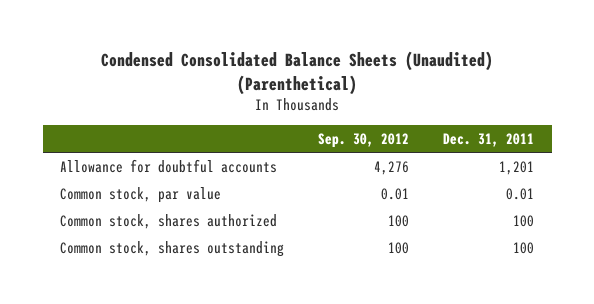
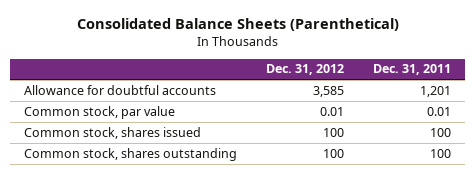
[101,51,494,95] Condensed Consolidated Balance Sheets (Unaudited) (Parenthetical) -> [76,18,399,32] Consolidated Balance Sheets (Parenthetical)
[318,132,410,148] Sep. 30, 2012 -> none
none -> [266,64,345,76] Dec. 31, 2012
[59,213,277,229] Common stock, shares authorized -> [24,126,202,139] Common stock, shares issued

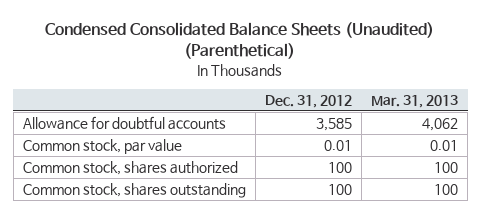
[76,18,399,32] Consolidated Balance Sheets (Parenthetical) -> [45,21,435,60] Condensed Consolidated Balance Sheets (Unaudited) (Parenthetical)
[372,64,451,76] Dec. 31, 2011 -> none
none -> [371,94,459,108] Mar. 31, 2013
[24,126,202,139] Common stock, shares issued -> [22,160,238,175] Common stock, shares authorized

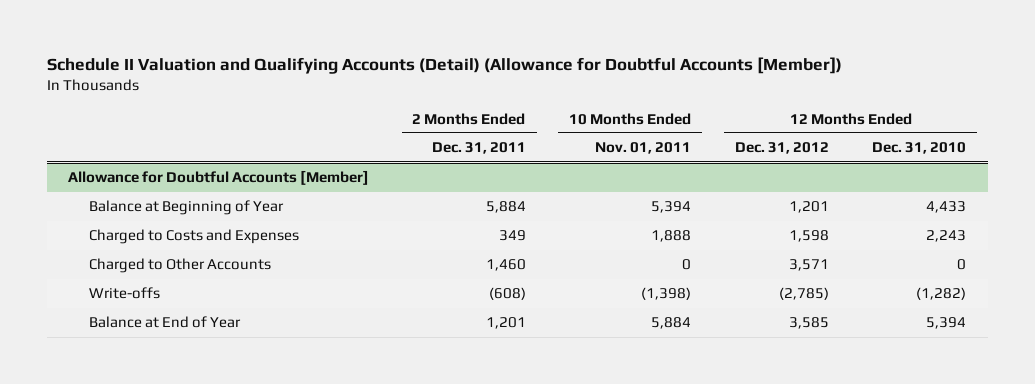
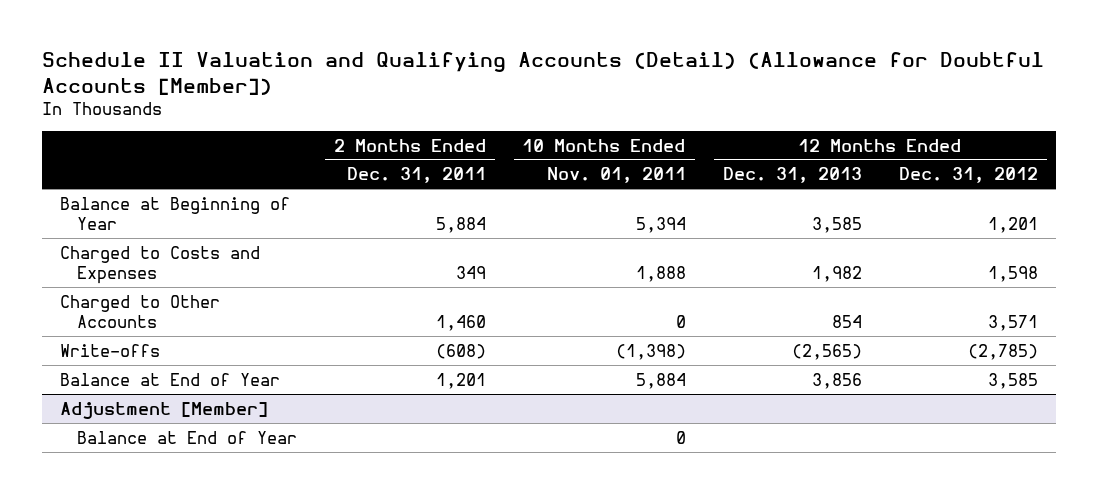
[872,142,967,155] Dec. 31, 2010 -> none
none -> [722,167,862,184] Dec. 31, 2013
[68,170,370,186] Allowance for Doubtful Accounts [Member] -> none
none -> [60,401,269,419] Adjustment [Member]
none -> [76,430,297,444] Balance at End of Year

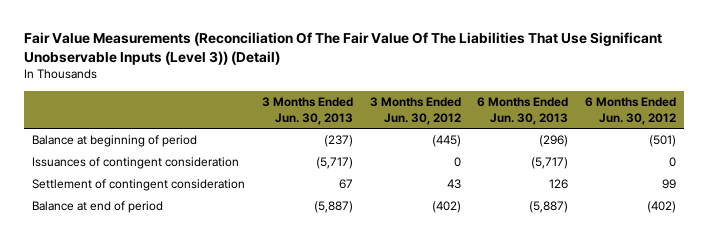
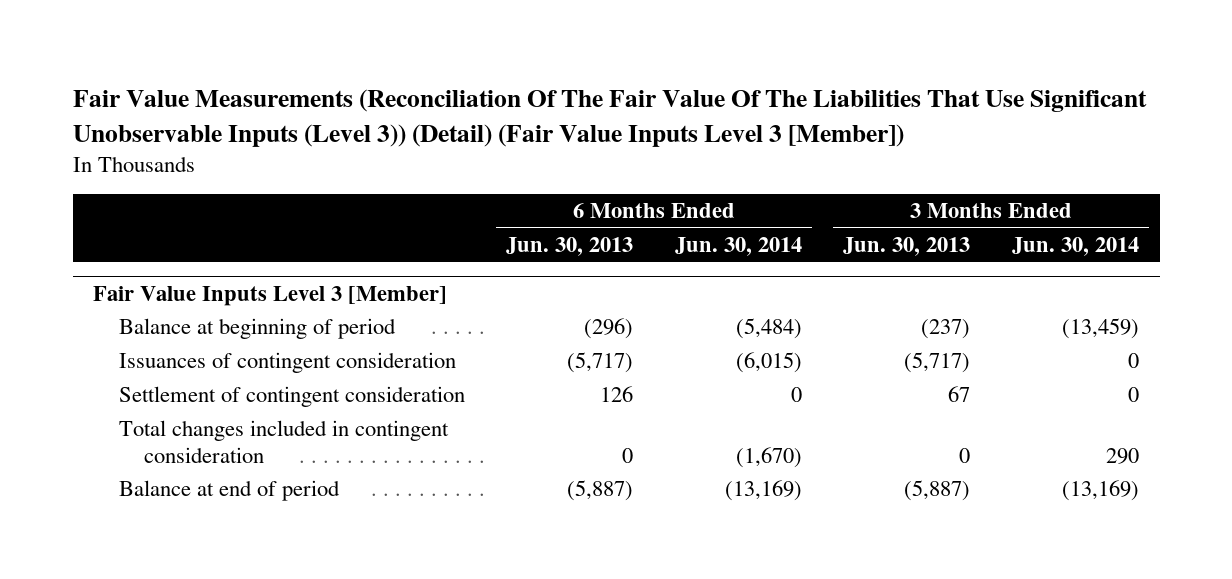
[23,31,662,65] Fair Value Measurements (Reconciliation Of The Fair Value Of The Liabilities That Use Significant Unobservable Inputs (Level 3)) (Detail) -> [72,89,1147,147] Fair Value Measurements (Reconciliation Of The Fair Value Of The Liabilities That Use Significant Unobservable Inputs (Level 3)) (Detail) (Fair Value Inputs Level 3 [Member])
[369,97,461,125] 3 Months Ended Jun. 30, 2012 -> none
[585,97,677,125] 6 Months Ended Jun. 30, 2012 -> none
none -> [674,237,802,257] Jun. 30, 2014
none -> [1011,237,1139,257] Jun. 30, 2014
none -> [93,285,448,306] Fair Value Inputs Level 3 [Member]
none -> [118,420,449,463] Total changes included in contingent consideration

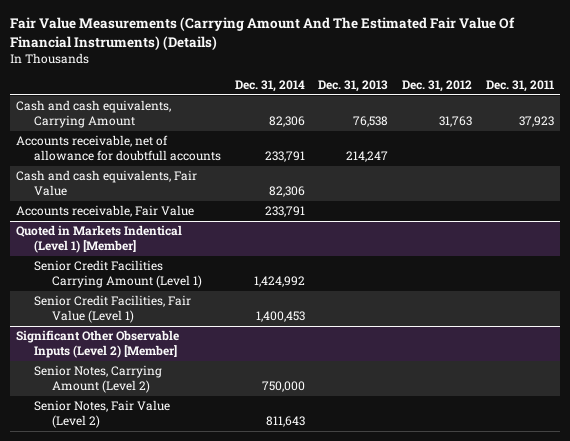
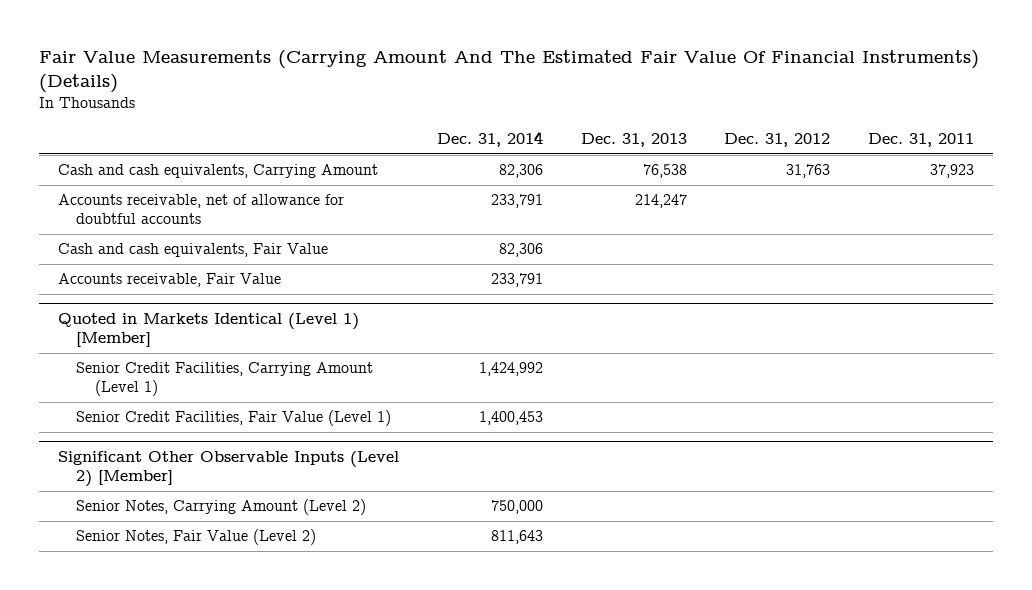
[16,135,222,161] Accounts receivable, net of allowance for doubtfull accounts -> [58,194,345,225] Accounts receivable, net of allowance for doubtful accounts
[16,225,183,253] Quoted in Markets Indentical (Level 1) [Member] -> [58,312,360,347] Quoted in Markets Identical (Level 1) [Member]
[34,260,203,288] Senior Credit Facilities Carrying Amount (Level 1) -> [76,362,374,397] Senior Credit Facilities, Carrying Amount (Level 1)

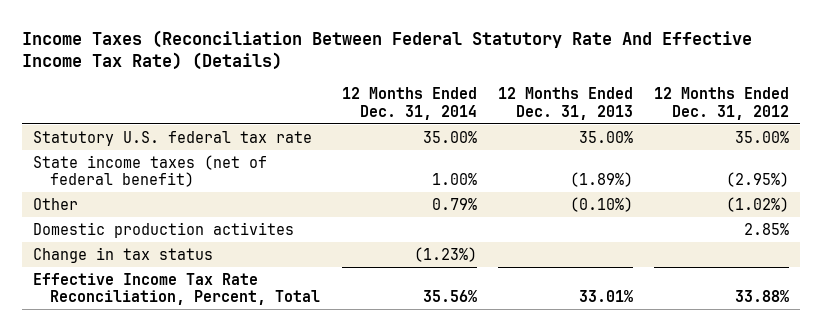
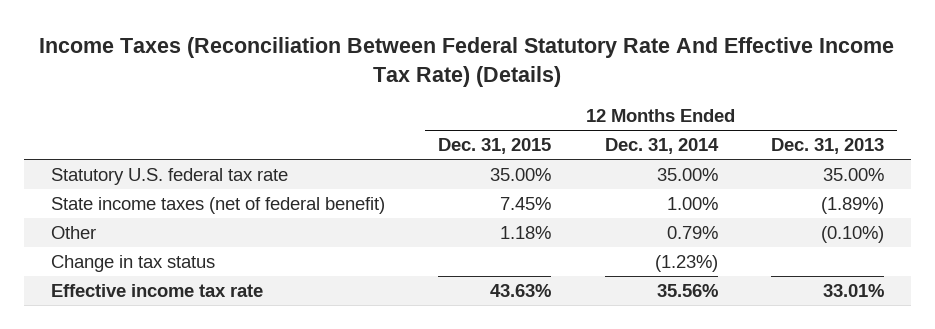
[654,86,790,120] 12 Months Ended Dec. 31, 2012 -> none
none -> [438,138,552,155] Dec. 31, 2015
[32,221,294,238] Domestic production activites -> none
[32,272,321,306] Effective Income Tax Rate Reconciliation, Percent, Total -> [51,284,264,298] Effective income tax rate

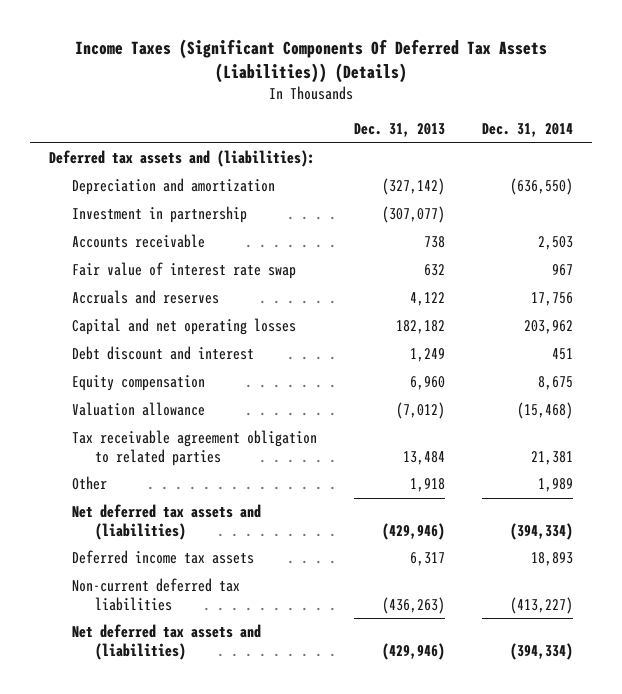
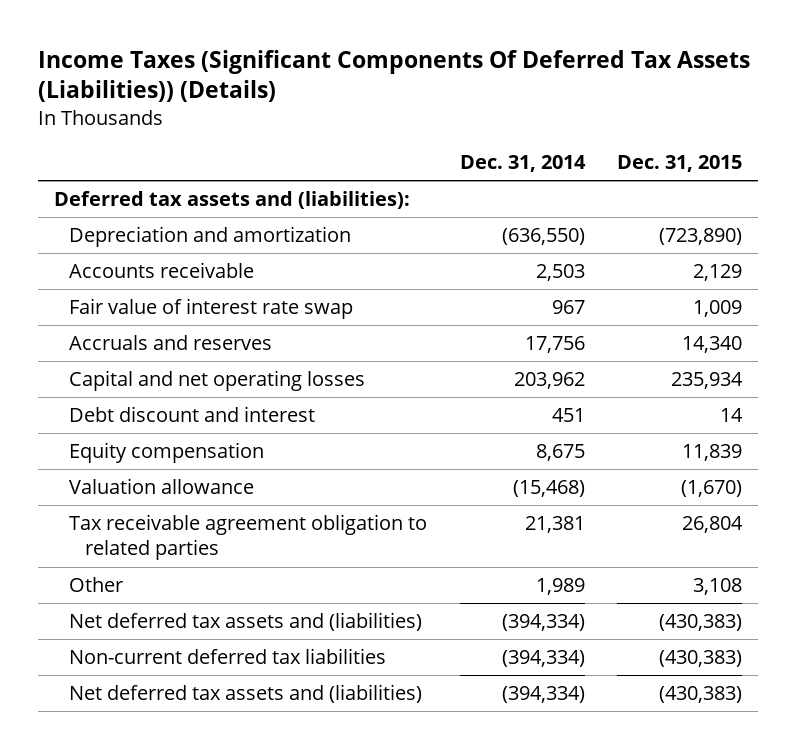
[354,122,446,137] Dec. 31, 2013 -> none
none -> [617,155,743,173] Dec. 31, 2015
[71,206,247,224] Investment in partnership -> none
[71,550,254,565] Deferred income tax assets -> none
[510,596,574,614] (413,227) -> [501,650,585,668] (394,334)

